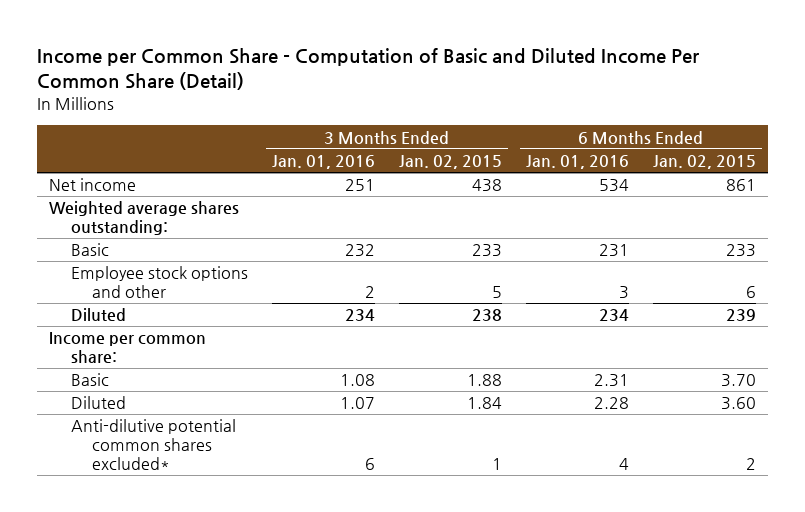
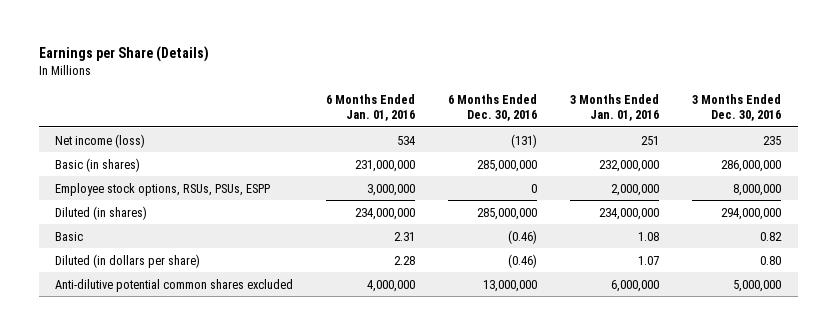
[36,48,699,91] Income per Common Share - Computation of Basic and Diluted Income Per Common Share (Detail) -> [38,45,209,62] Earnings per Share (Details)
[398,155,502,170] Jan. 02, 2015 -> none
[653,155,757,170] Jan. 02, 2015 -> none
none -> [448,93,538,122] 6 Months Ended Dec. 30, 2016
none -> [692,93,782,122] 3 Months Ended Dec. 30, 2016
[48,201,239,236] Weighted average shares outstanding: -> none
[70,266,248,299] Employee stock options and other -> none
[48,332,206,364] Income per common share: -> none
[48,178,136,192] Net income -> [55,133,146,148] Net income (loss)
[70,243,109,257] Basic -> [55,157,141,172] Basic (in shares)
[344,244,375,258] 232 -> [599,159,660,172] 232,000,000
[599,244,630,258] 231 -> [355,159,416,172] 231,000,000
none -> [55,182,271,196] Employee stock options, RSUs, PSUs, ESPP
[70,308,126,322] Diluted -> [55,205,148,220] Diluted (in shares)
[344,309,375,322] 234 -> [599,207,660,220] 234,000,000
[599,309,630,322] 234 -> [355,207,416,220] 234,000,000
[70,396,126,410] Diluted -> [55,253,201,268] Diluted (in dollars per share)
[70,419,236,470] Anti-dilutive potential common shares excluded* -> [55,278,294,292] Anti-dilutive potential common shares excluded
[364,457,375,470] 6 -> [611,279,660,292] 6,000,000
[619,457,630,470] 4 -> [367,279,416,292] 4,000,000

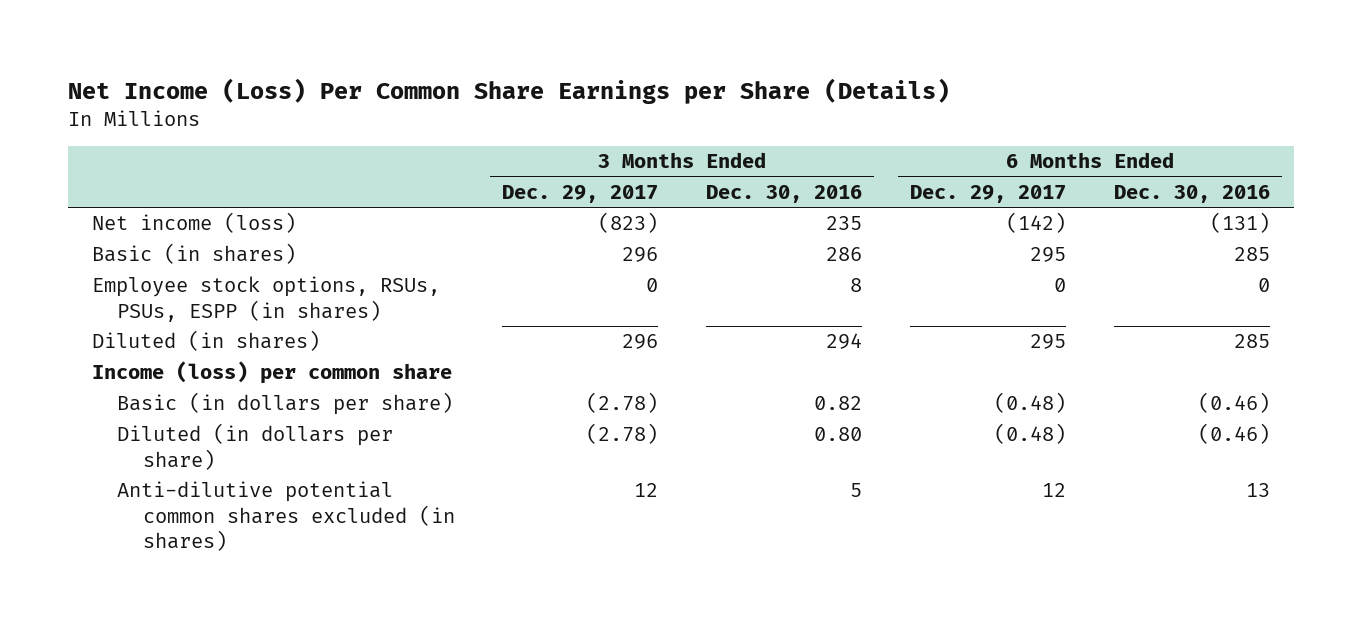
[38,45,209,62] Earnings per Share (Details) -> [67,77,950,104] Net Income (Loss) Per Common Share Earnings per Share (Details)
[326,93,416,122] 6 Months Ended Jan. 01, 2016 -> none
[570,93,660,122] 3 Months Ended Jan. 01, 2016 -> none
none -> [502,184,659,203] Dec. 29, 2017
none -> [909,184,1066,203] Dec. 29, 2017
[477,159,538,172] 285,000,000 -> [1233,247,1270,262] 285
[721,159,782,172] 286,000,000 -> [826,247,863,262] 286
[55,182,271,196] Employee stock options, RSUs, PSUs, ESPP -> [91,276,440,322] Employee stock options, RSUs, PSUs, ESPP (in shares)
[733,183,782,196] 8,000,000 -> [850,278,863,293] 8
[477,207,538,220] 285,000,000 -> [1233,334,1270,349] 285
[721,207,782,220] 294,000,000 -> [826,333,863,350] 294
none -> [91,361,452,385] Income (loss) per common share
[55,231,84,241] Basic -> [117,392,454,416] Basic (in dollars per share)
[55,278,294,292] Anti-dilutive potential common shares excluded -> [117,481,455,552] Anti-dilutive potential common shares excluded (in shares)
[483,279,538,292] 13,000,000 -> [1245,483,1270,498] 13
[733,279,782,292] 5,000,000 -> [850,483,863,498] 5

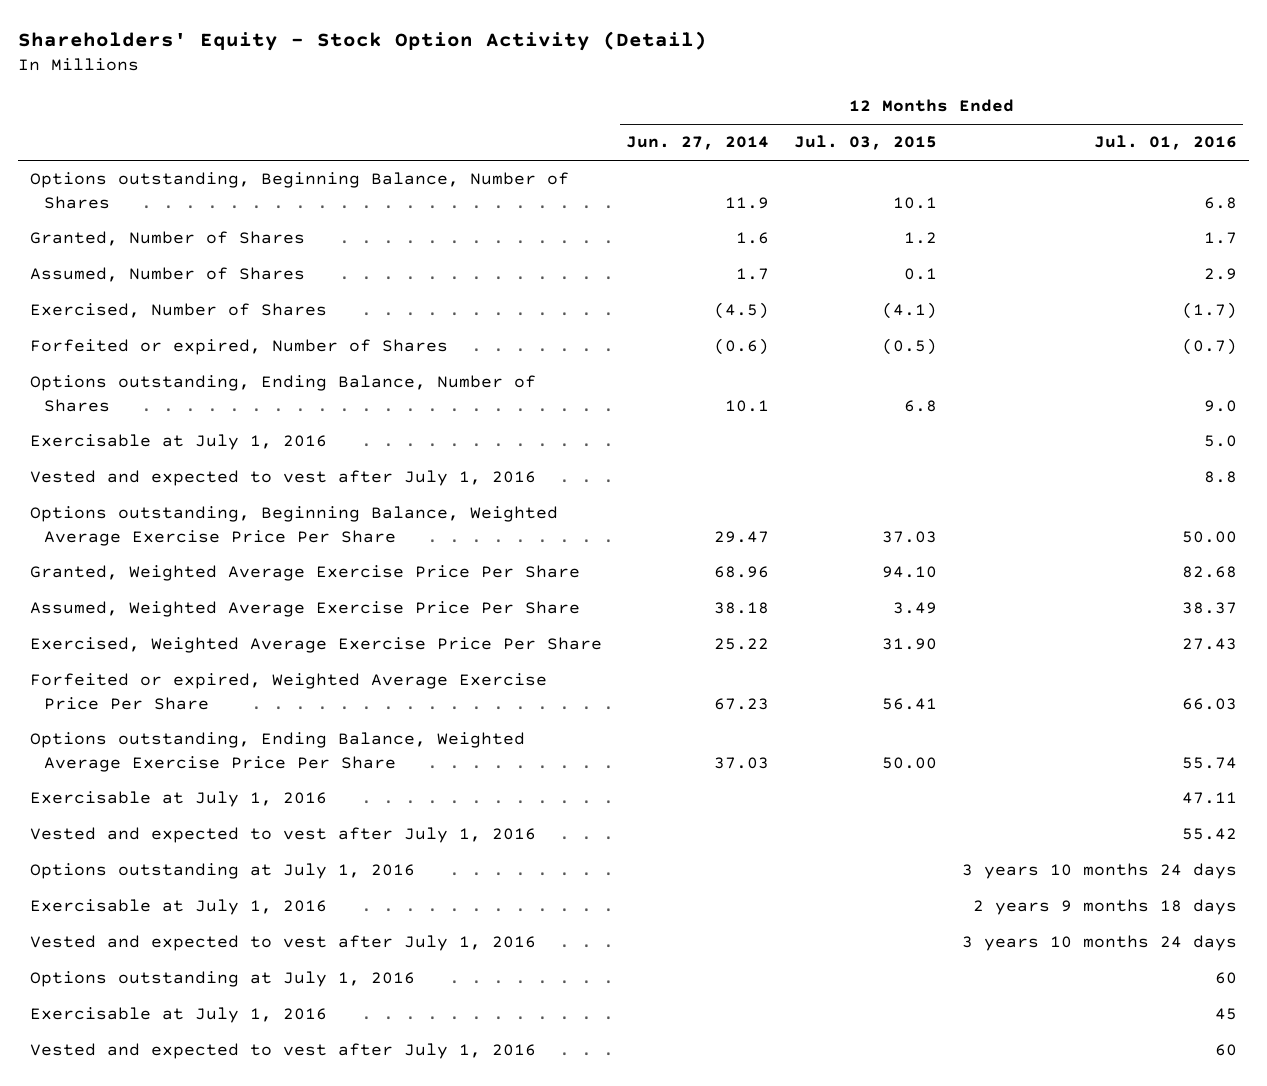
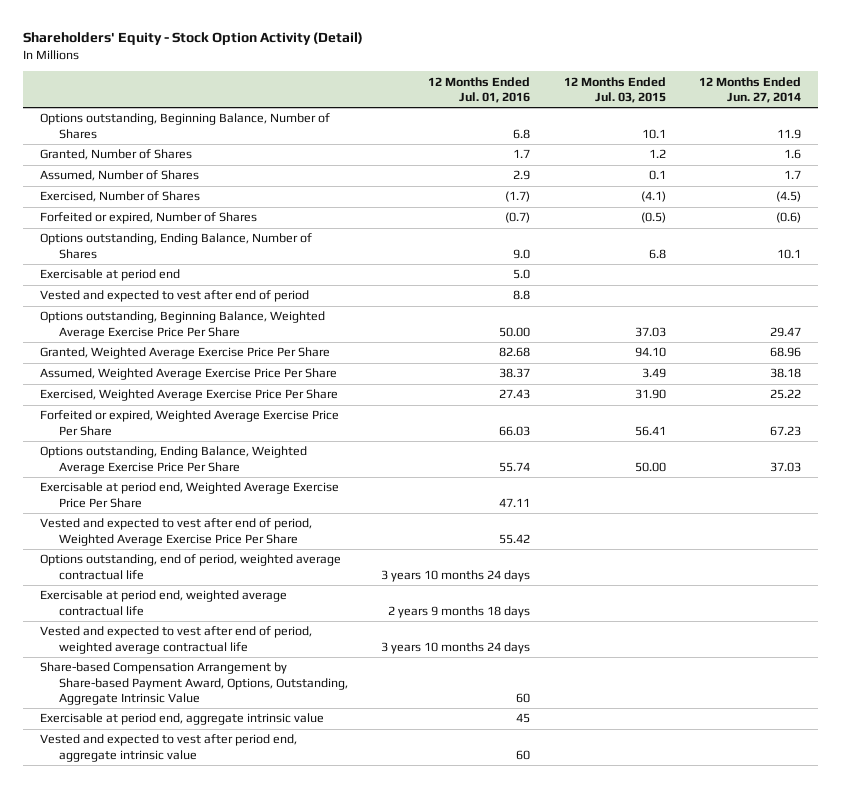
[29,434,327,451] Exercisable at July 1, 2016 -> [39,269,180,282] Exercisable at period end
[29,470,536,487] Vested and expected to vest after July 1, 2016 -> [39,290,309,303] Vested and expected to vest after end of period
[29,791,327,808] Exercisable at July 1, 2016 -> [39,482,339,508] Exercisable at period end, Weighted Average Exercise Price Per Share
[29,827,536,844] Vested and expected to vest after July 1, 2016 -> [39,518,312,546] Vested and expected to vest after end of period, Weighted Average Exercise Price Per Share
[29,863,415,880] Options outstanding at July 1, 2016 -> [39,554,341,580] Options outstanding, end of period, weighted average contractual life
[29,899,327,916] Exercisable at July 1, 2016 -> [39,590,287,616] Exercisable at period end, weighted average contractual life
[29,935,536,952] Vested and expected to vest after July 1, 2016 -> [39,626,312,654] Vested and expected to vest after end of period, weighted average contractual life
[29,971,415,988] Options outstanding at July 1, 2016 -> [39,662,349,705] Share-based Compensation Arrangement by Share-based Payment Award, Options, Outstanding, Aggregate Intrinsic Value
[29,1007,327,1024] Exercisable at July 1, 2016 -> [39,713,324,726] Exercisable at period end, aggregate intrinsic value
[29,1043,536,1060] Vested and expected to vest after July 1, 2016 -> [39,734,297,762] Vested and expected to vest after period end, aggregate intrinsic value

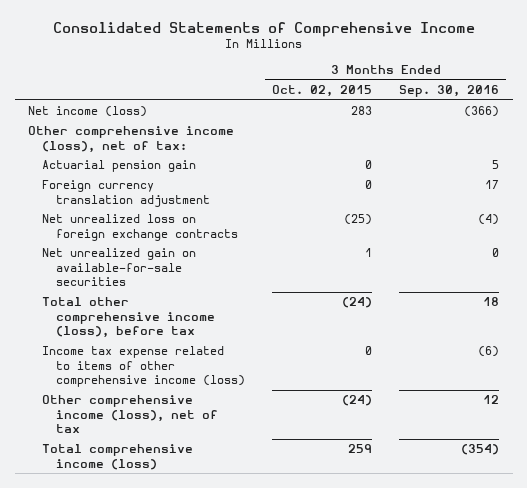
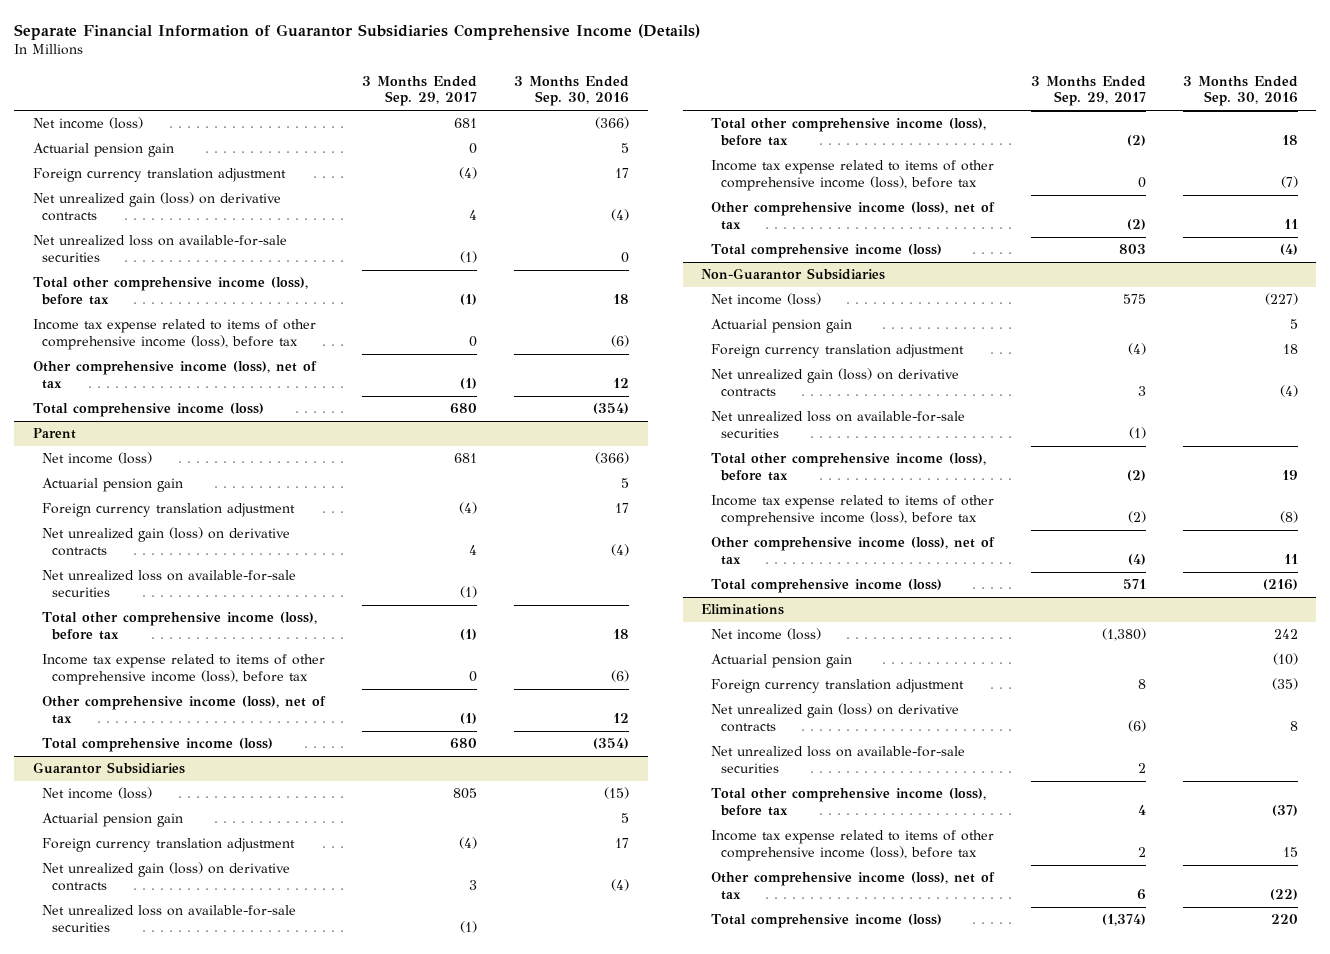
[52,21,475,37] Consolidated Statements of Comprehensive Income -> [13,23,700,40] Separate Financial Information of Guarantor Subsidiaries Comprehensive Income (Details)
[272,85,373,98] Oct. 02, 2015 -> none
none -> [362,75,478,107] 3 Months Ended Sep. 29, 2017
[28,126,235,153] Other comprehensive income (loss), net of tax: -> none
[42,214,239,241] Net unrealized loss on foreign exchange contracts -> [32,192,281,222] Net unrealized gain (loss) on derivative contracts
[42,248,197,287] Net unrealized gain on available-for-sale securities -> [32,235,287,263] Net unrealized loss on available-for-sale securities
[42,346,246,388] Income tax expense related to items of other comprehensive income (loss) -> [32,319,316,351] Income tax expense related to items of other comprehensive income (loss), before tax
none -> [32,428,76,440] Parent
none -> [42,452,153,465] Net income (loss)
none -> [42,478,184,493] Actuarial pension gain
none -> [42,503,296,518] Foreign currency translation adjustment
none -> [42,527,291,557] Net unrealized gain (loss) on derivative contracts
none -> [42,570,297,598] Net unrealized loss on available-for-sale securities
none -> [42,612,318,641] Total other comprehensive income (loss), before tax
none -> [42,654,326,686] Income tax expense related to items of other comprehensive income (loss), before tax
none -> [42,696,327,725] Other comprehensive income (loss), net of tax
none -> [42,738,274,753] Total comprehensive income (loss)
none -> [32,762,185,775] Guarantor Subsidiaries
none -> [42,787,153,800] Net income (loss)
none -> [42,813,184,828] Actuarial pension gain
none -> [42,838,296,853] Foreign currency translation adjustment
none -> [42,862,291,892] Net unrealized gain (loss) on derivative contracts
none -> [42,905,297,933] Net unrealized loss on available-for-sale securities
none -> [710,118,986,147] Total other comprehensive income (loss), before tax
none -> [710,160,994,192] Income tax expense related to items of other comprehensive income (loss), before tax
none -> [710,202,995,231] Other comprehensive income (loss), net of tax
none -> [710,244,942,259] Total comprehensive income (loss)
none -> [701,268,886,281] Non-Guarantor Subsidiaries
none -> [710,293,821,306] Net income (loss)
none -> [710,319,852,334] Actuarial pension gain
none -> [710,344,964,359] Foreign currency translation adjustment
none -> [710,368,959,398] Net unrealized gain (loss) on derivative contracts
none -> [710,411,965,439] Net unrealized loss on available-for-sale securities
none -> [710,453,986,482] Total other comprehensive income (loss), before tax
none -> [710,495,994,527] Income tax expense related to items of other comprehensive income (loss), before tax
none -> [710,537,995,566] Other comprehensive income (loss), net of tax
none -> [710,579,942,594] Total comprehensive income (loss)
none -> [701,604,785,616] Eliminations
none -> [710,628,821,641] Net income (loss)
none -> [710,654,852,669] Actuarial pension gain
none -> [710,679,964,694] Foreign currency translation adjustment
none -> [710,703,959,733] Net unrealized gain (loss) on derivative contracts
none -> [710,746,965,774] Net unrealized loss on available-for-sale securities
none -> [710,788,986,817] Total other comprehensive income (loss), before tax
none -> [710,830,994,862] Income tax expense related to items of other comprehensive income (loss), before tax
none -> [710,872,995,901] Other comprehensive income (loss), net of tax
none -> [710,914,942,929] Total comprehensive income (loss)

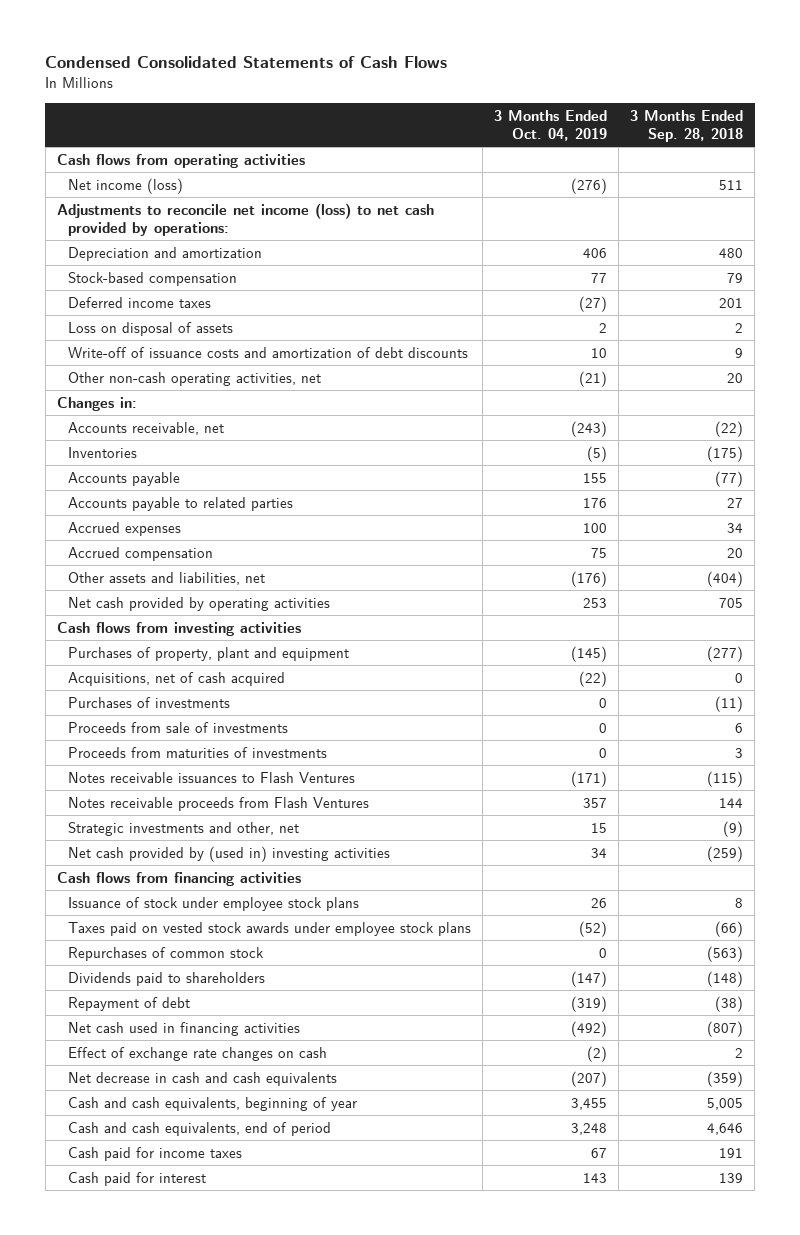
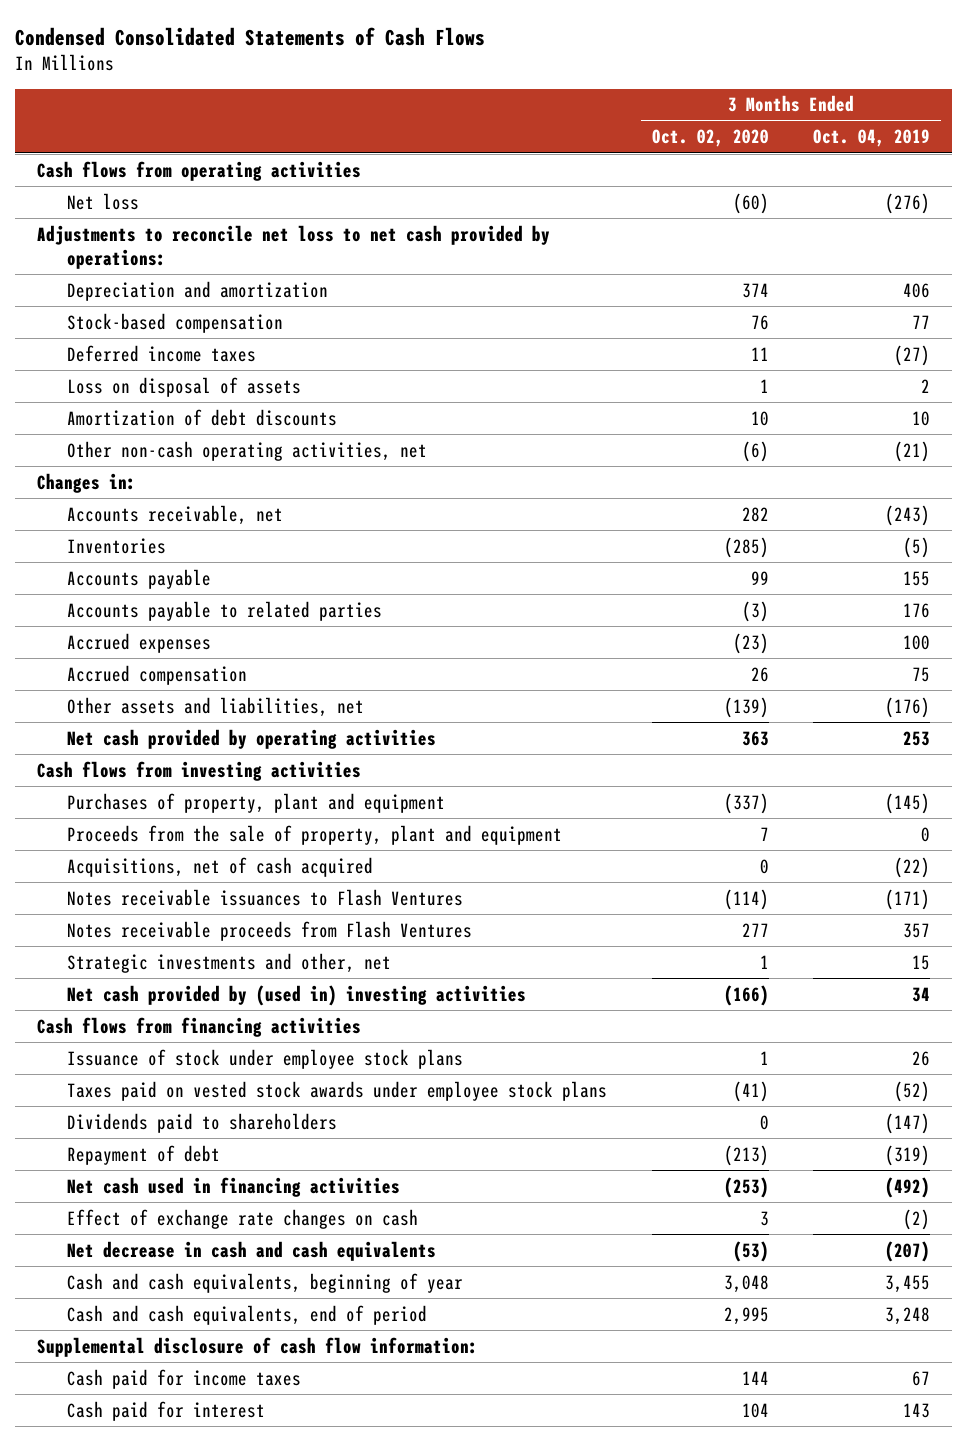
[630,109,744,142] 3 Months Ended Sep. 28, 2018 -> none
none -> [651,129,769,148] Oct. 02, 2020
[67,177,183,194] Net income (loss) -> [67,192,140,210] Net loss
[56,202,434,236] Adjustments to reconcile net income (loss) to net cash provided by operations: -> [37,224,551,269] Adjustments to reconcile net loss to net cash provided by operations:
[67,346,468,358] Write-off of issuance costs and amortization of debt discounts -> [67,408,338,426] Amortization of debt discounts
none -> [67,824,563,845] Proceeds from the sale of property, plant and equipment
[67,696,230,708] Purchases of investments -> none
[67,721,288,733] Proceeds from sale of investments -> none
[67,746,327,758] Proceeds from maturities of investments -> none
[67,946,264,961] Repurchases of common stock -> none
none -> [37,1336,479,1357] Supplemental disclosure of cash flow information:

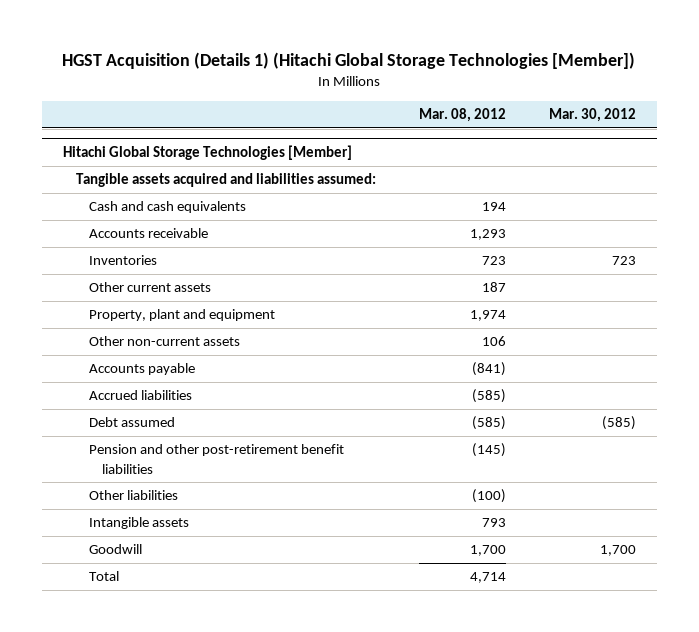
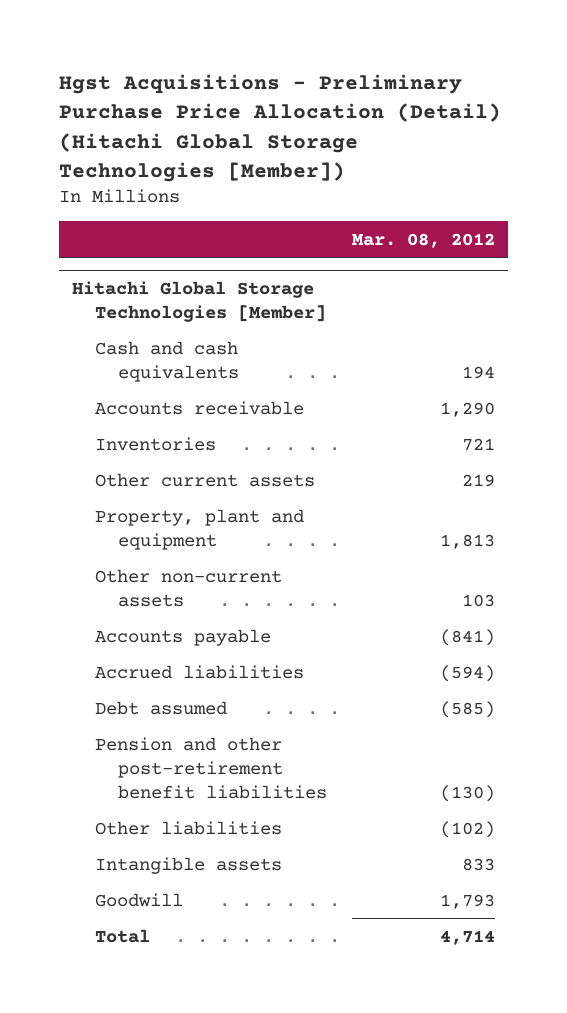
[62,51,636,69] HGST Acquisition (Details 1) (Hitachi Global Storage Technologies [Member]) -> [59,73,502,182] Hgst Acquisitions - Preliminary Purchase Price Allocation (Detail) (Hitachi Global Storage Technologies [Member])
[548,108,636,123] Mar. 30, 2012 -> none
[76,173,377,188] Tangible assets acquired and liabilities assumed: -> none
[469,229,506,241] 1,293 -> [440,401,496,417] 1,290
[481,256,506,266] 723 -> [462,437,496,451] 721
[481,282,506,293] 187 -> [462,473,496,487] 219
[469,310,506,322] 1,974 -> [440,533,496,549] 1,813
[481,336,506,347] 106 -> [462,593,496,607] 103
[471,389,506,404] (585) -> [440,664,496,682] (594)
[471,443,506,458] (145) -> [440,784,496,802] (130)
[471,489,506,504] (100) -> [440,820,496,838] (102)
[481,518,506,528] 793 -> [462,857,496,871] 833
[469,545,506,557] 1,700 -> [440,893,496,909] 1,793

